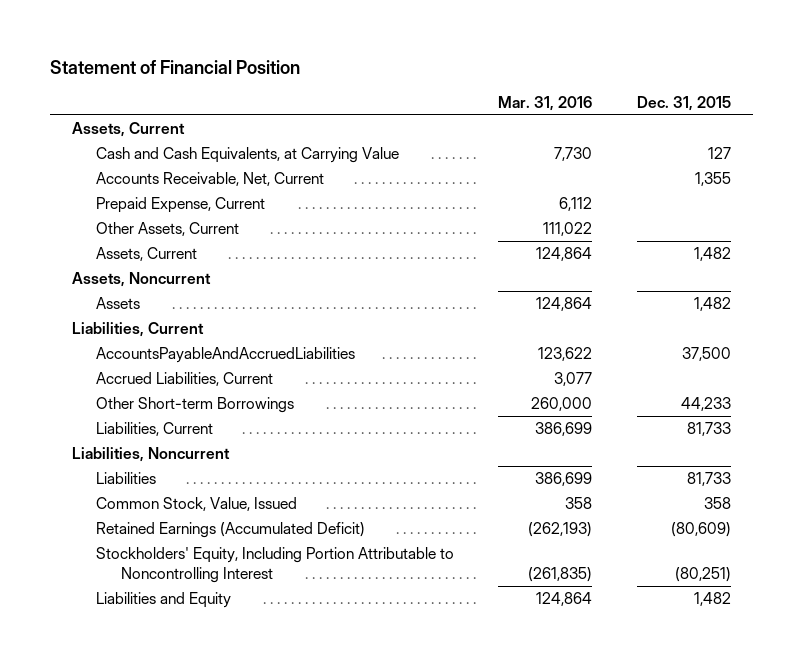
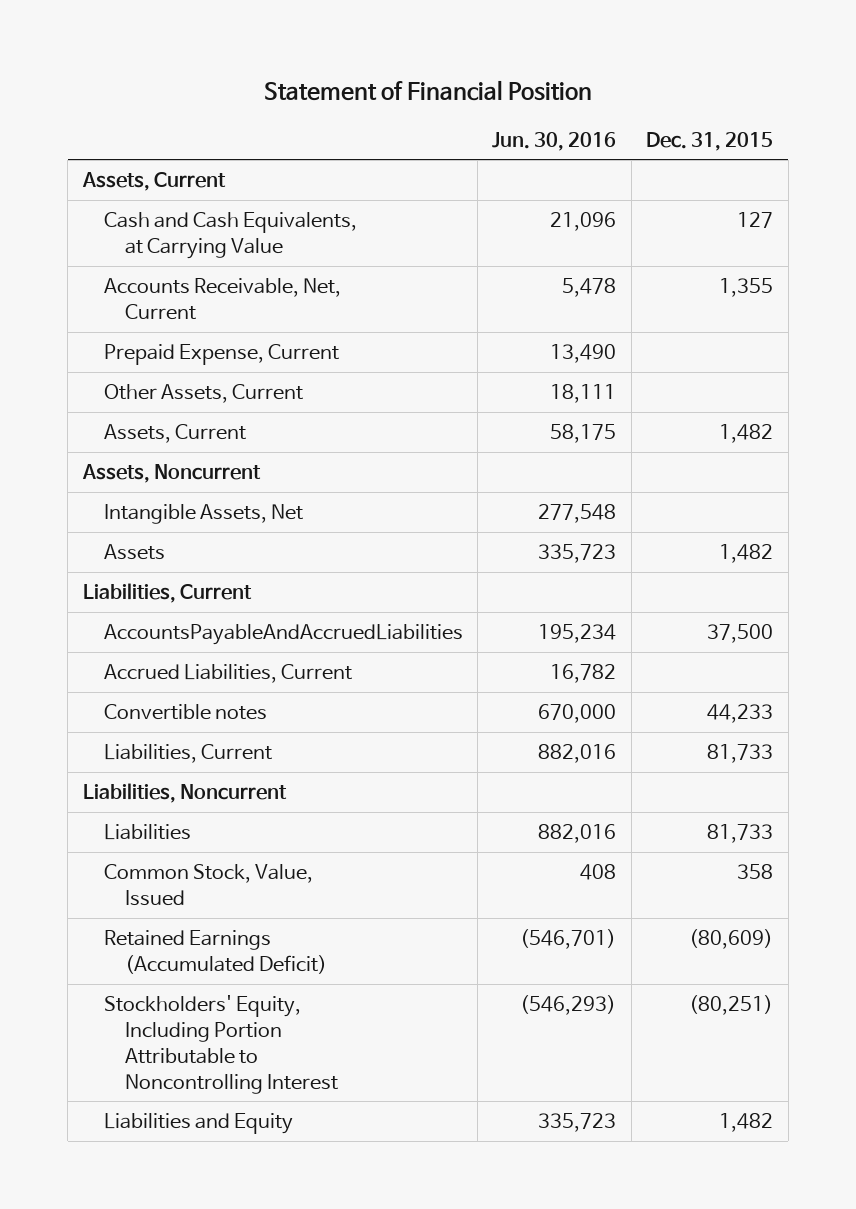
[498,95,593,111] Mar. 31, 2016 -> none
none -> [492,131,617,151] Jun. 30, 2016
none -> [103,504,303,525] Intangible Assets, Net
[96,397,295,414] Other Short-term Borrowings -> [103,704,267,721] Convertible notes

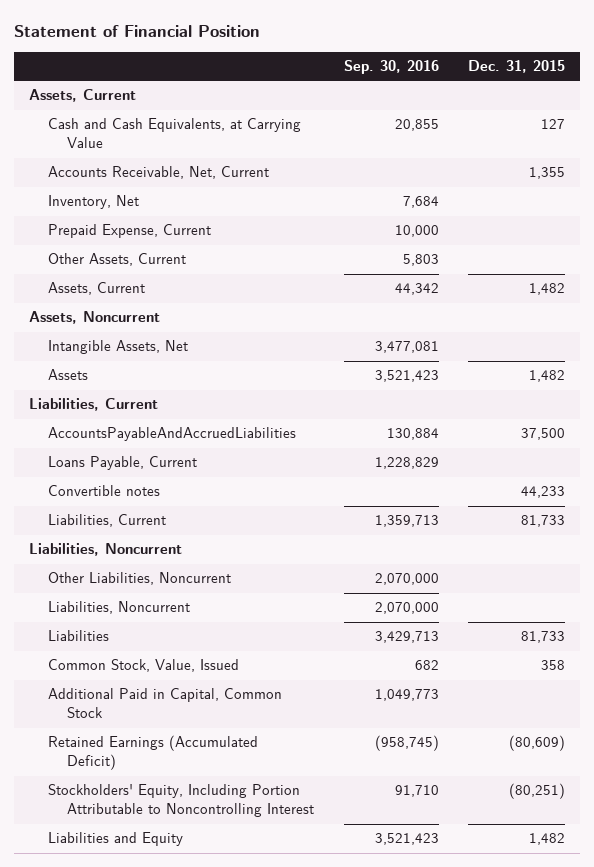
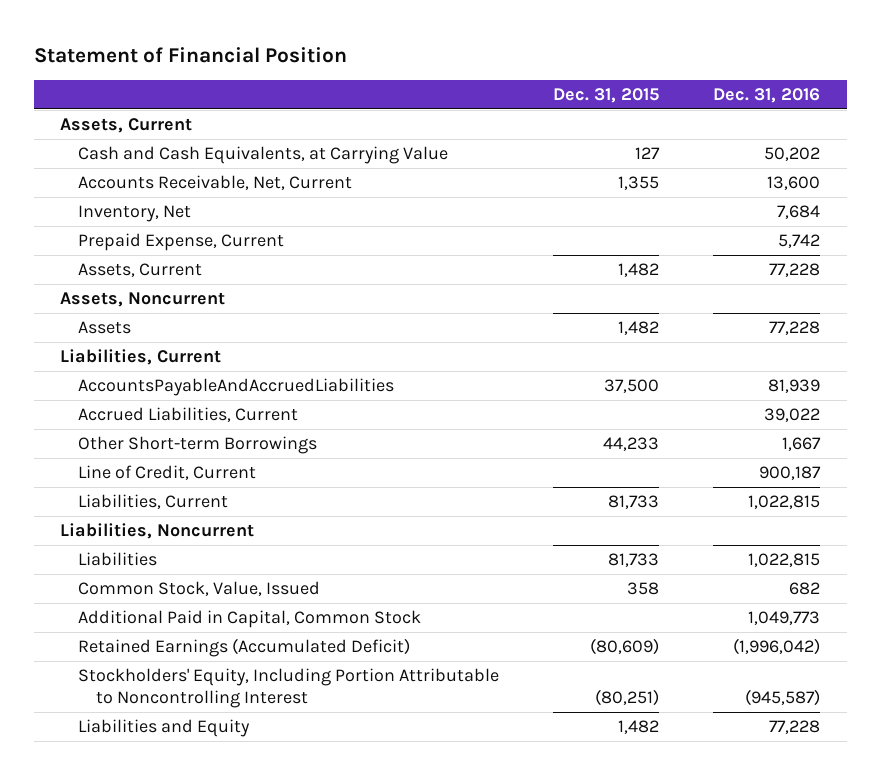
[343,60,439,75] Sep. 30, 2016 -> none
none -> [712,88,820,104] Dec. 31, 2016
[48,253,187,267] Other Assets, Current -> none
[48,340,189,355] Intangible Assets, Net -> none
[48,456,198,471] Loans Payable, Current -> none
none -> [78,407,299,423] Accrued Liabilities, Current
[48,485,161,497] Convertible notes -> [78,436,318,455] Other Short-term Borrowings
none -> [78,465,257,481] Line of Credit, Current
[48,572,232,586] Other Liabilities, Noncurrent -> none
[48,601,191,615] Liabilities, Noncurrent -> none

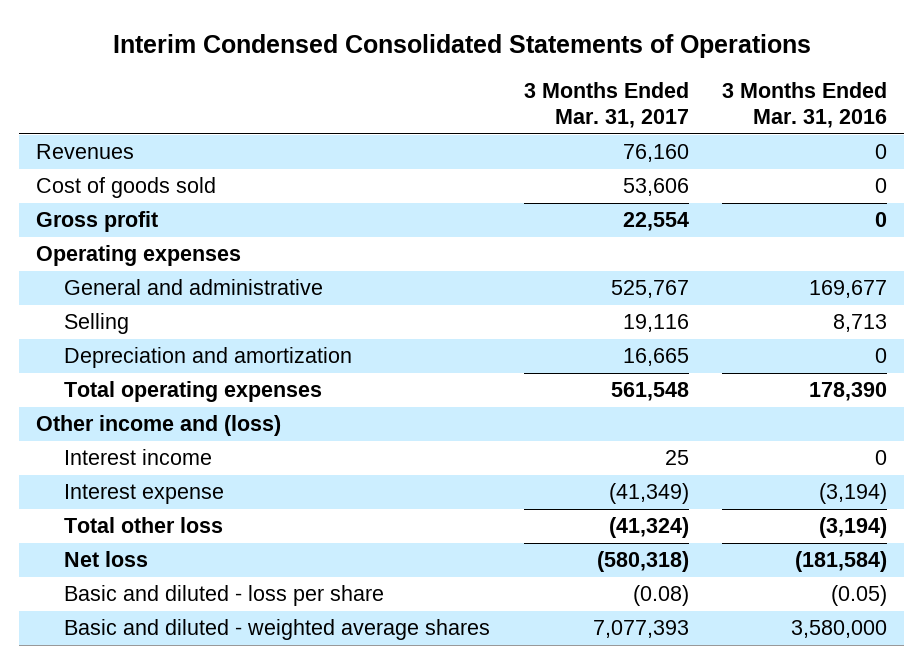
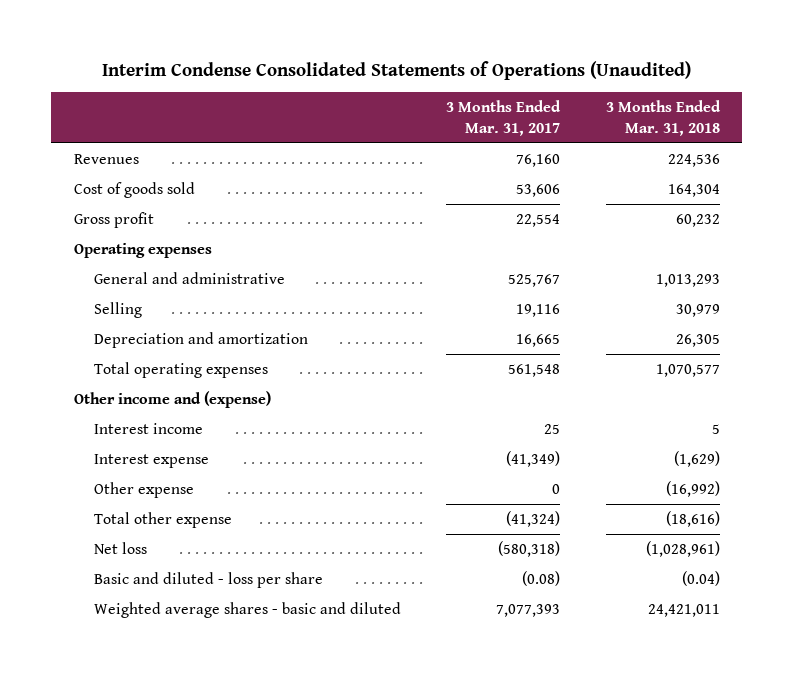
[112,33,811,58] Interim Condensed Consolidated Statements of Operations -> [101,61,691,81] Interim Condense Consolidated Statements of Operations (Unaudited)
[722,82,888,129] 3 Months Ended Mar. 31, 2016 -> none
none -> [605,100,721,136] 3 Months Ended Mar. 31, 2018
[36,415,282,437] Other income and (loss) -> [73,390,271,408] Other income and (expense)
none -> [93,481,194,498] Other expense
[63,517,223,534] Total other loss -> [93,511,232,528] Total other expense
[63,619,490,641] Basic and diluted - weighted average shares -> [93,601,401,618] Weighted average shares - basic and diluted

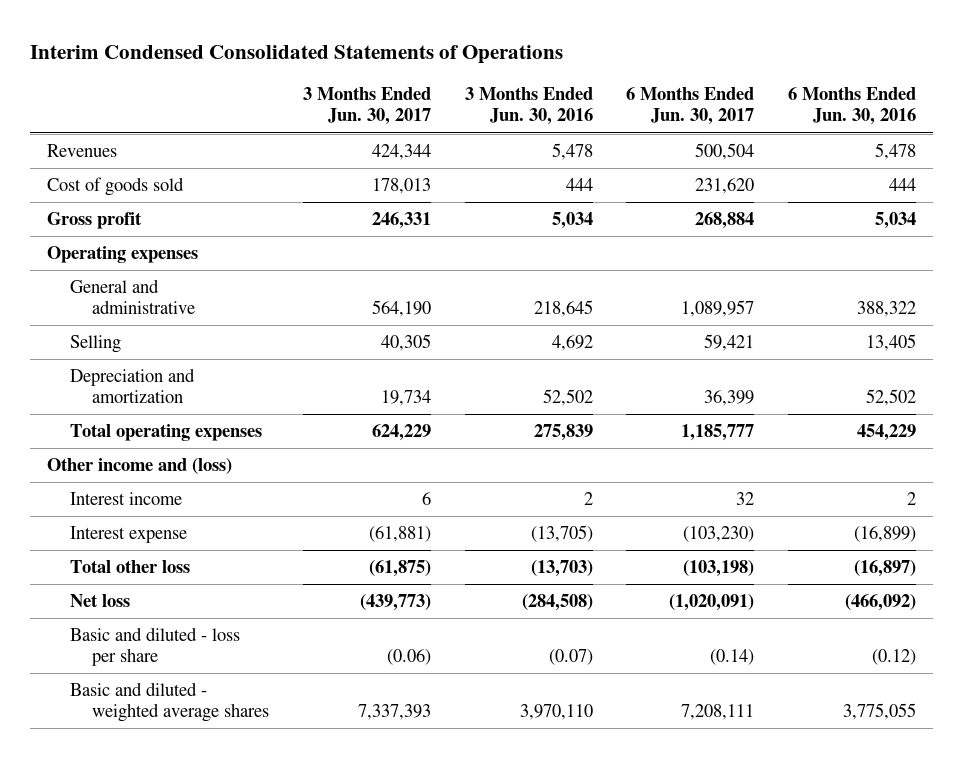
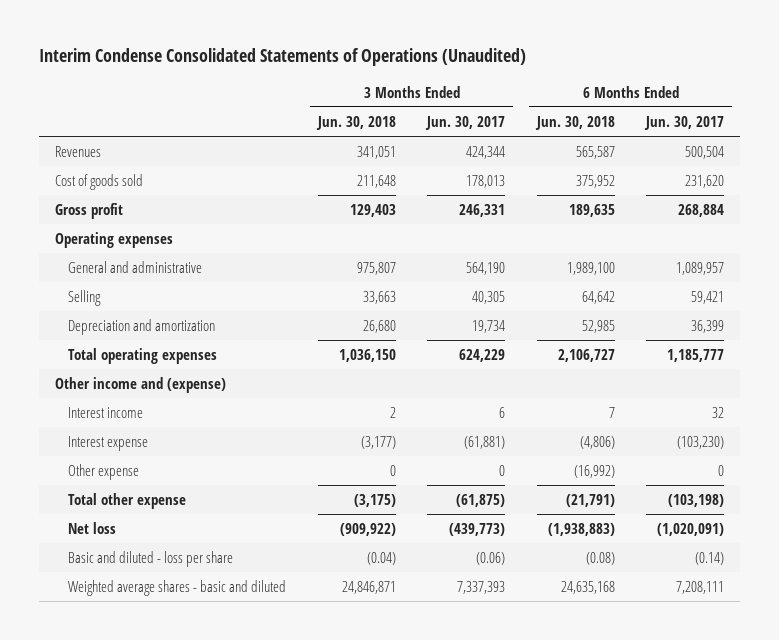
[30,44,564,64] Interim Condensed Consolidated Statements of Operations -> [39,48,527,67] Interim Condense Consolidated Statements of Operations (Unaudited)
[464,87,593,126] 3 Months Ended Jun. 30, 2016 -> none
[787,87,916,126] 6 Months Ended Jun. 30, 2016 -> none
none -> [315,115,396,130] Jun. 30, 2018
none -> [534,115,615,130] Jun. 30, 2018
[47,458,233,475] Other income and (loss) -> [54,377,226,394] Other income and (expense)
none -> [68,464,140,481] Other expense
[69,560,190,574] Total other loss -> [68,493,187,510] Total other expense
[69,682,270,723] Basic and diluted - weighted average shares -> [68,580,287,597] Weighted average shares - basic and diluted

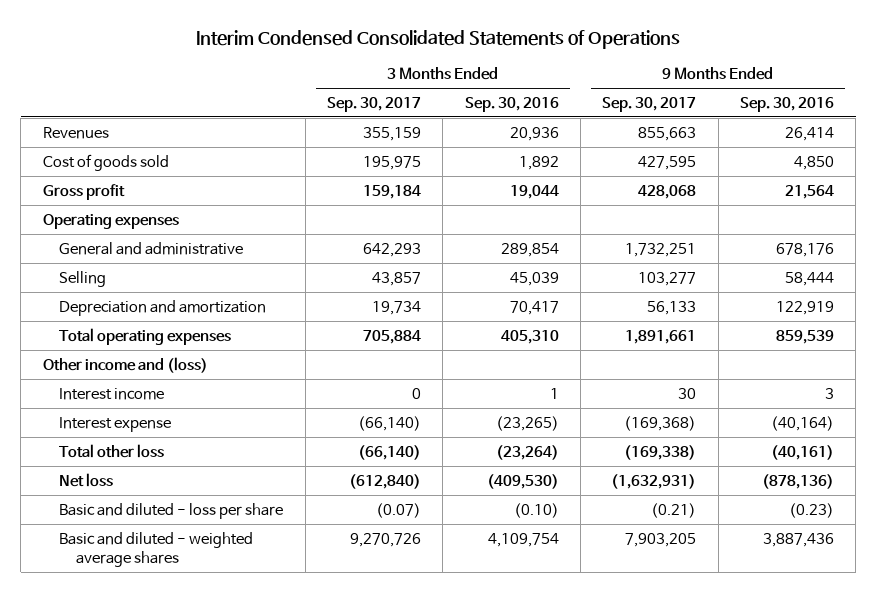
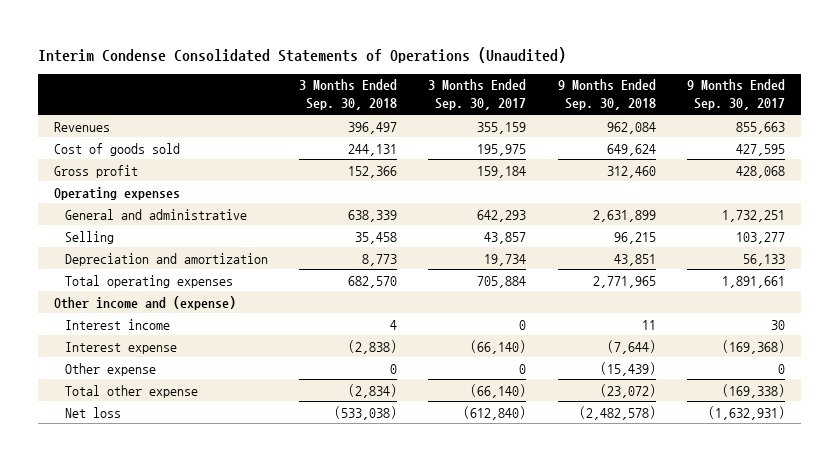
[196,30,681,50] Interim Condensed Consolidated Statements of Operations -> [38,46,567,63] Interim Condense Consolidated Statements of Operations (Unaudited)
[464,97,559,113] Sep. 30, 2016 -> none
[740,97,835,113] Sep. 30, 2016 -> none
none -> [298,79,397,111] 3 Months Ended Sep. 30, 2018
none -> [557,79,656,111] 9 Months Ended Sep. 30, 2018
[42,356,208,373] Other income and (loss) -> [54,295,237,310] Other income and (expense)
none -> [64,362,156,376] Other expense
[59,443,165,458] Total other loss -> [64,384,198,398] Total other expense
[59,502,284,519] Basic and diluted - loss per share -> none
[59,531,254,567] Basic and diluted - weighted average shares -> none

